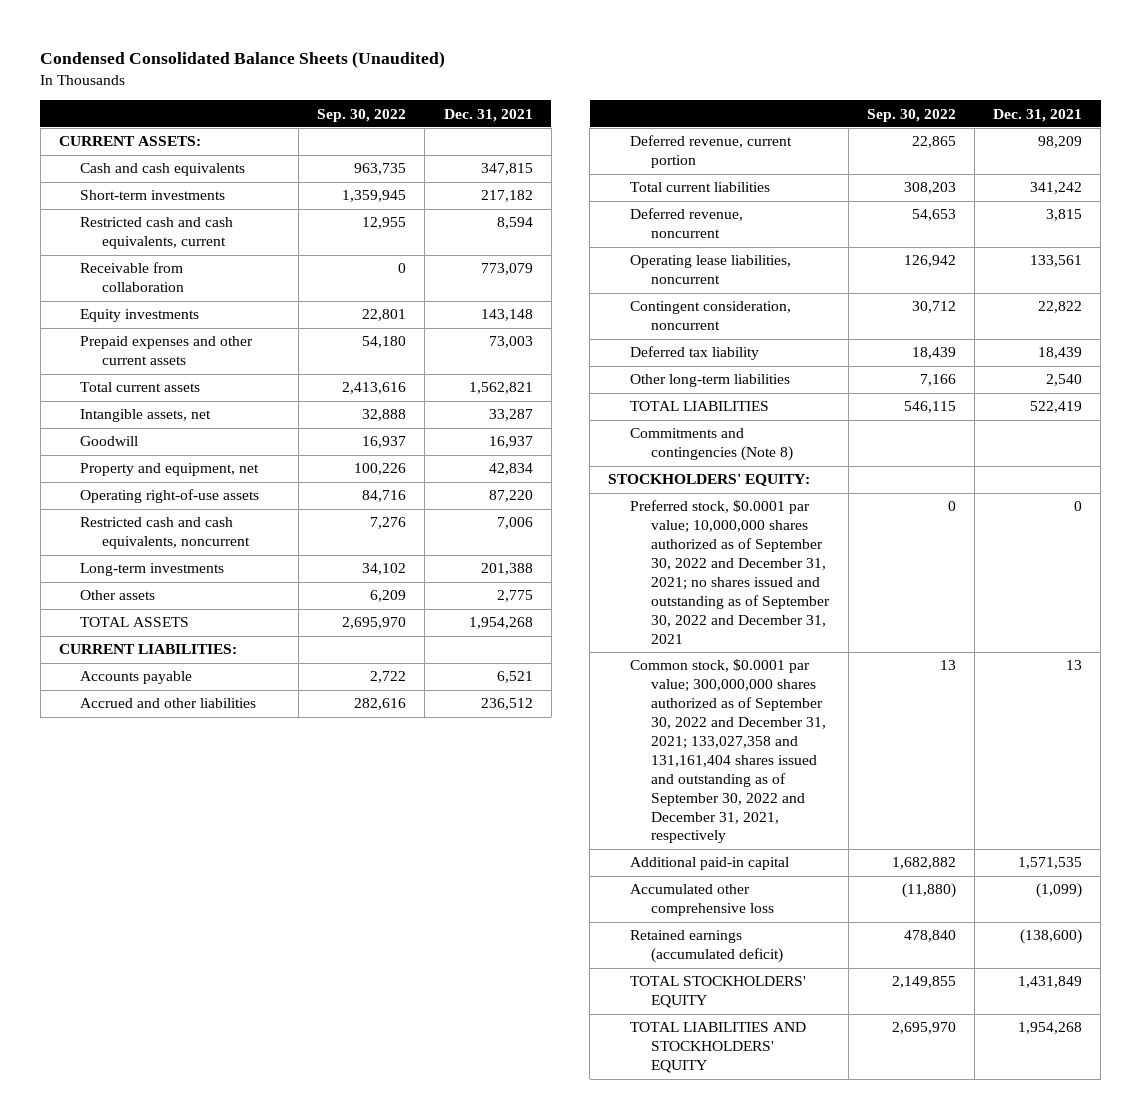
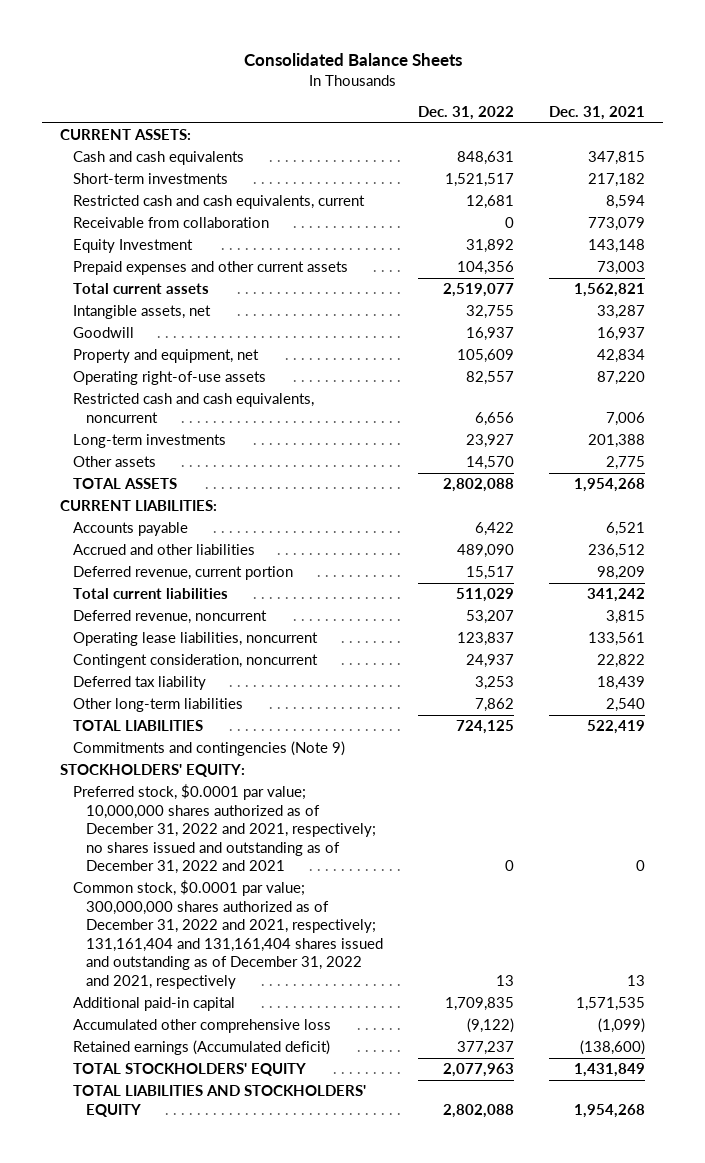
[40,51,446,69] Condensed Consolidated Balance Sheets (Unaudited) -> [243,52,462,66] Consolidated Balance Sheets
[317,108,407,122] Sep. 30, 2022 -> none
none -> [418,105,515,120] Dec. 31, 2022
[80,309,200,323] Equity investments -> [73,239,194,254] Equity Investment
[629,428,794,462] Commitments and contingencies (Note 8) -> [73,741,346,757] Commitments and contingencies (Note 9)
[629,500,831,644] Preferred stock, $0.0001 par value; 10,000,000 shares authorized as of September 30, 2022 and December 31, 2021; no shares issued and outstanding as of September 30, 2022 and December 31, 2021 -> [73,784,377,875] Preferred stock, $0.0001 par value; 10,000,000 shares authorized as of December 31, 2022 and 2021, respectively; no shares issued and outstanding as of December 31, 2022 and 2021
[629,659,827,844] Common stock, $0.0001 par value; 300,000,000 shares authorized as of September 30, 2022 and December 31, 2021; 133,027,358 and 131,161,404 shares issued and outstanding as of September 30, 2022 and December 31, 2021, respectively -> [73,880,384,989] Common stock, $0.0001 par value; 300,000,000 shares authorized as of December 31, 2022 and 2021, respectively; 131,161,404 and 131,161,404 shares issued and outstanding as of December 31, 2022 and 2021, respectively
[629,930,784,964] Retained earnings (accumulated deficit) -> [73,1040,331,1056] Retained earnings (Accumulated deficit)

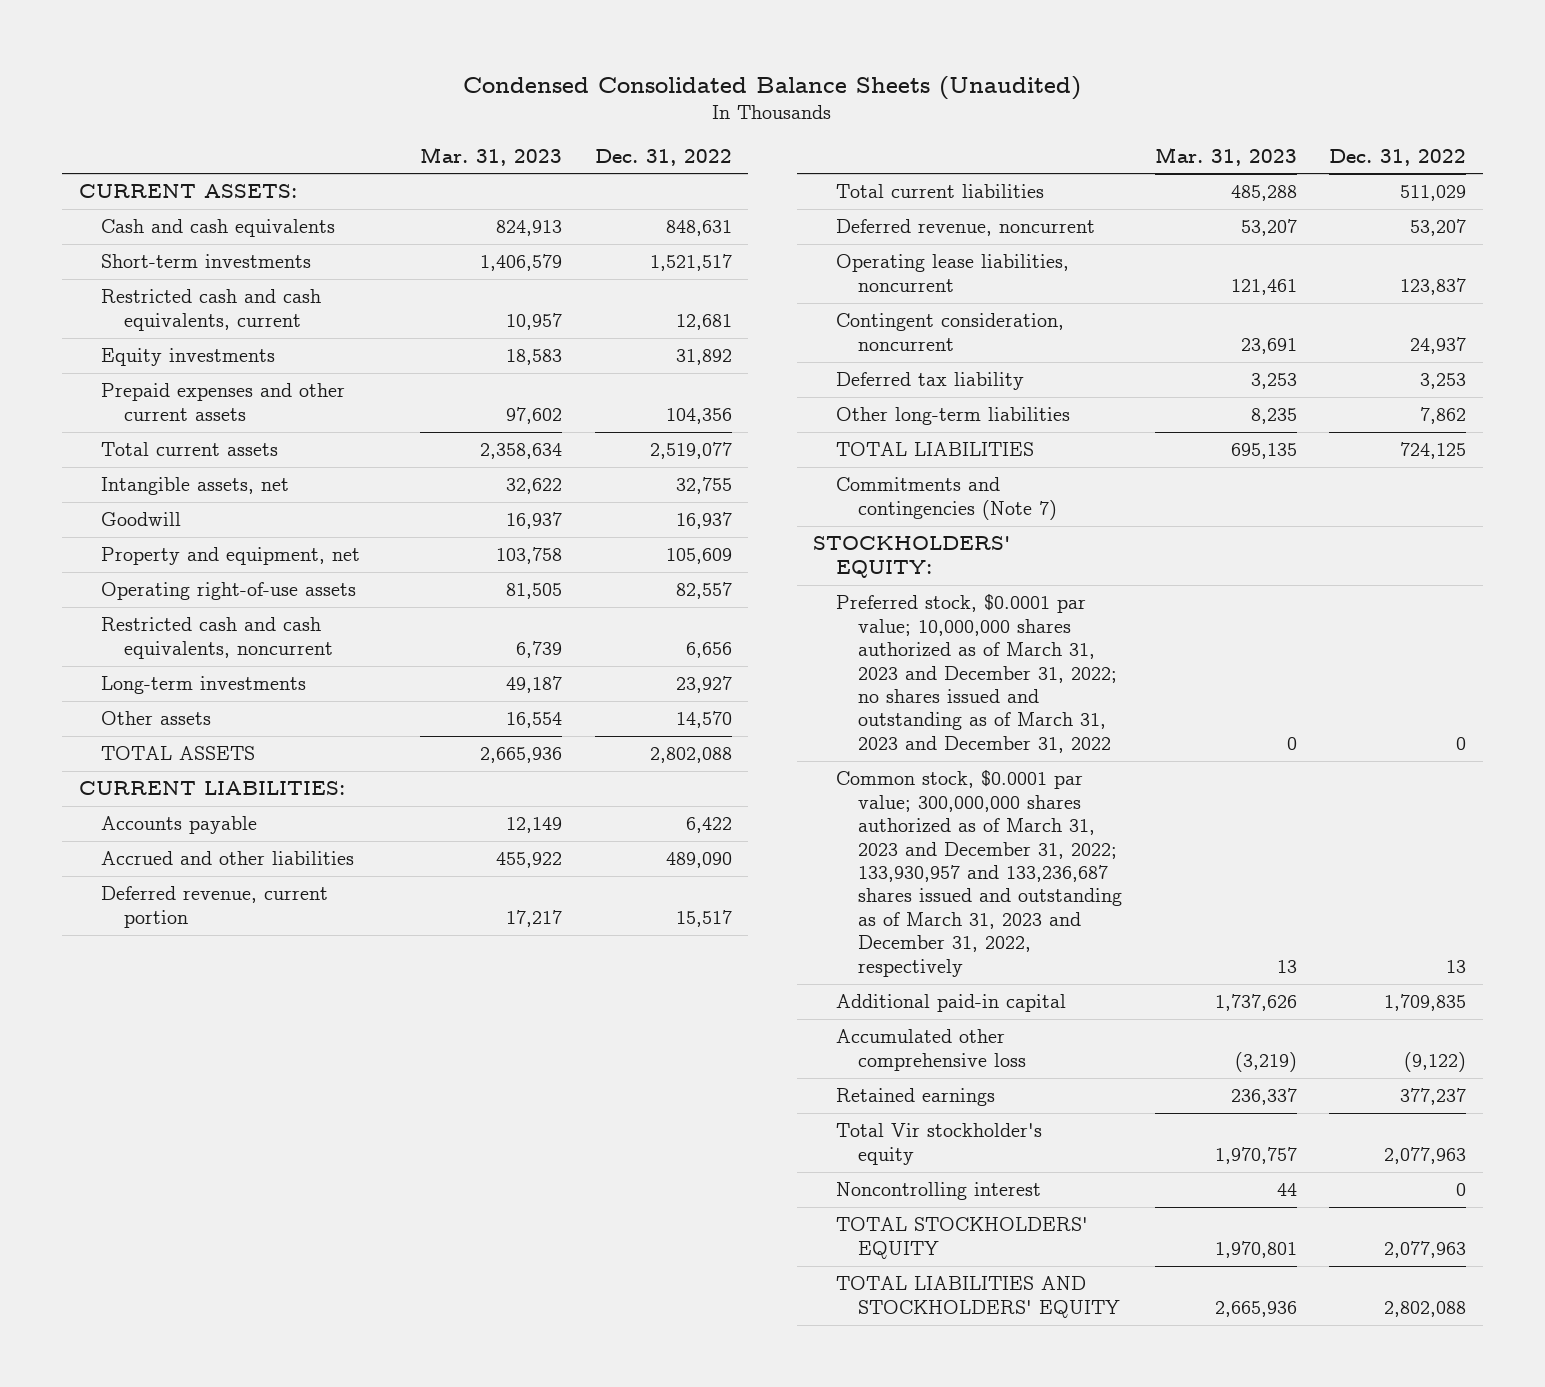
[243,52,462,66] Consolidated Balance Sheets -> [463,75,1082,100] Condensed Consolidated Balance Sheets (Unaudited)
[549,105,646,120] Dec. 31, 2021 -> none
none -> [420,146,563,166] Mar. 31, 2023
[73,217,270,229] Receivable from collaboration -> none
[73,239,194,254] Equity Investment -> [101,348,276,367] Equity investments
[73,741,346,757] Commitments and contingencies (Note 9) -> [835,477,1058,520] Commitments and contingencies (Note 7)
[73,784,377,875] Preferred stock, $0.0001 par value; 10,000,000 shares authorized as of December 31, 2022 and 2021, respectively; no shares issued and outstanding as of December 31, 2022 and 2021 -> [835,594,1118,753] Preferred stock, $0.0001 par value; 10,000,000 shares authorized as of March 31, 2023 and December 31, 2022; no shares issued and outstanding as of March 31, 2023 and December 31, 2022
[73,880,384,989] Common stock, $0.0001 par value; 300,000,000 shares authorized as of December 31, 2022 and 2021, respectively; 131,161,404 and 131,161,404 shares issued and outstanding as of December 31, 2022 and 2021, respectively -> [835,770,1123,977] Common stock, $0.0001 par value; 300,000,000 shares authorized as of March 31, 2023 and December 31, 2022; 133,930,957 and 133,236,687 shares issued and outstanding as of March 31, 2023 and December 31, 2022, respectively
[73,1040,331,1056] Retained earnings (Accumulated deficit) -> [835,1088,995,1107] Retained earnings
none -> [835,1123,1042,1165] Total Vir stockholder's equity
none -> [835,1182,1041,1201] Noncontrolling interest

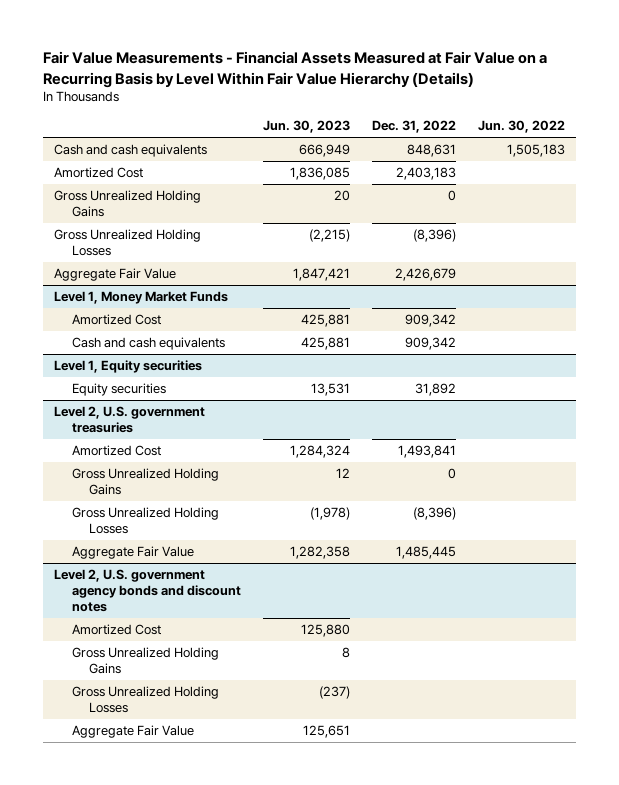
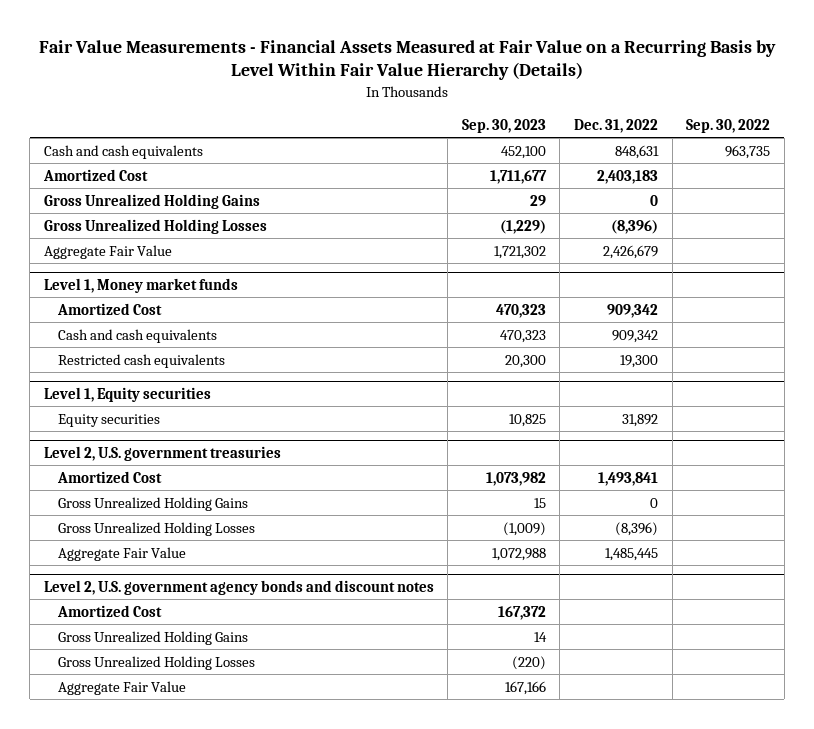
[262,120,350,134] Jun. 30, 2023 -> none
[477,120,565,134] Jun. 30, 2022 -> none
none -> [461,118,546,133] Sep. 30, 2023
none -> [686,118,771,133] Sep. 30, 2022
[54,291,229,305] Level 1, Money Market Funds -> [43,277,238,293] Level 1, Money market funds
none -> [58,353,226,368] Restricted cash equivalents

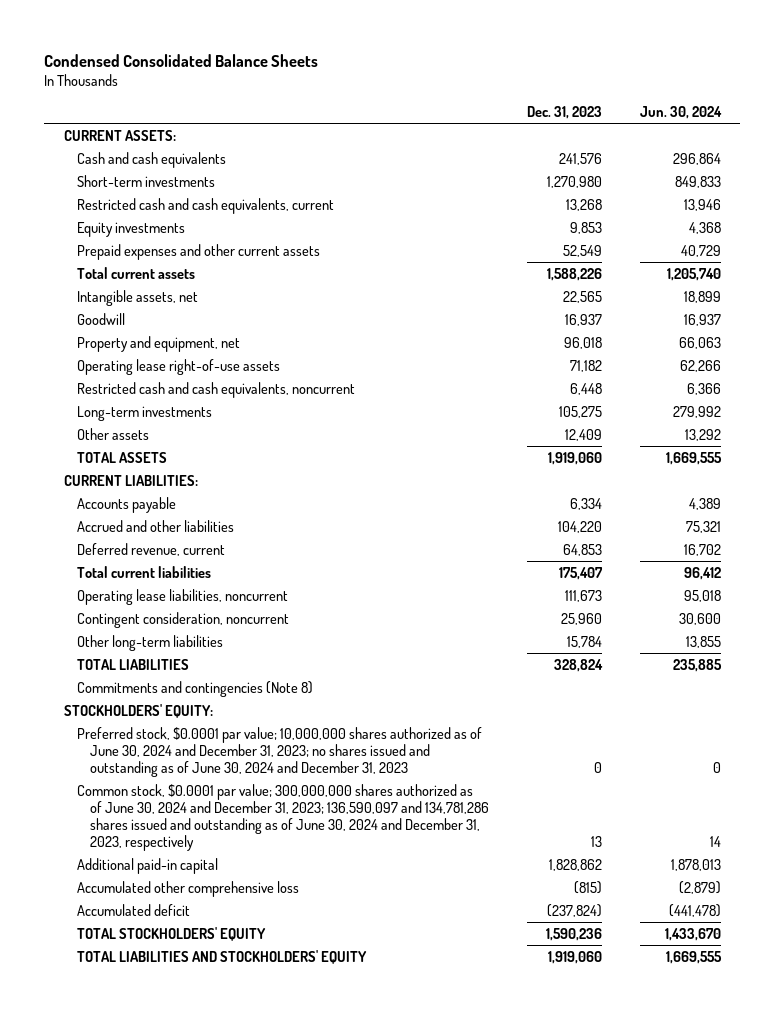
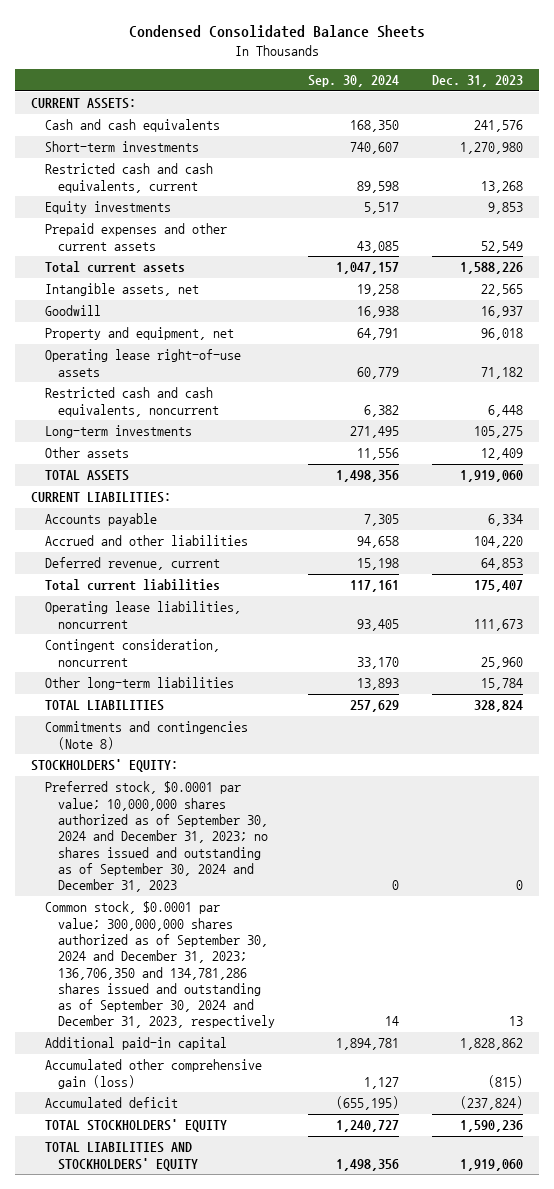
[639,106,722,120] Jun. 30, 2024 -> none
none -> [307,75,399,88] Sep. 30, 2024
[76,726,482,777] Preferred stock, $0.0001 par value; 10,000,000 shares authorized as of June 30, 2024 and December 31, 2023; no shares issued and outstanding as of June 30, 2024 and December 31, 2023 -> [44,781,268,893] Preferred stock, $0.0001 par value; 10,000,000 shares authorized as of September 30, 2024 and December 31, 2023; no shares issued and outstanding as of September 30, 2024 and December 31, 2023
[76,783,489,851] Common stock, $0.0001 par value; 300,000,000 shares authorized as of June 30, 2024 and December 31, 2023; 136,590,097 and 134,781,286 shares issued and outstanding as of June 30, 2024 and December 31, 2023, respectively -> [44,901,275,1029] Common stock, $0.0001 par value; 300,000,000 shares authorized as of September 30, 2024 and December 31, 2023; 136,706,350 and 134,781,286 shares issued and outstanding as of September 30, 2024 and December 31, 2023, respectively
[76,880,299,897] Accumulated other comprehensive loss -> [44,1059,262,1089] Accumulated other comprehensive gain (loss)

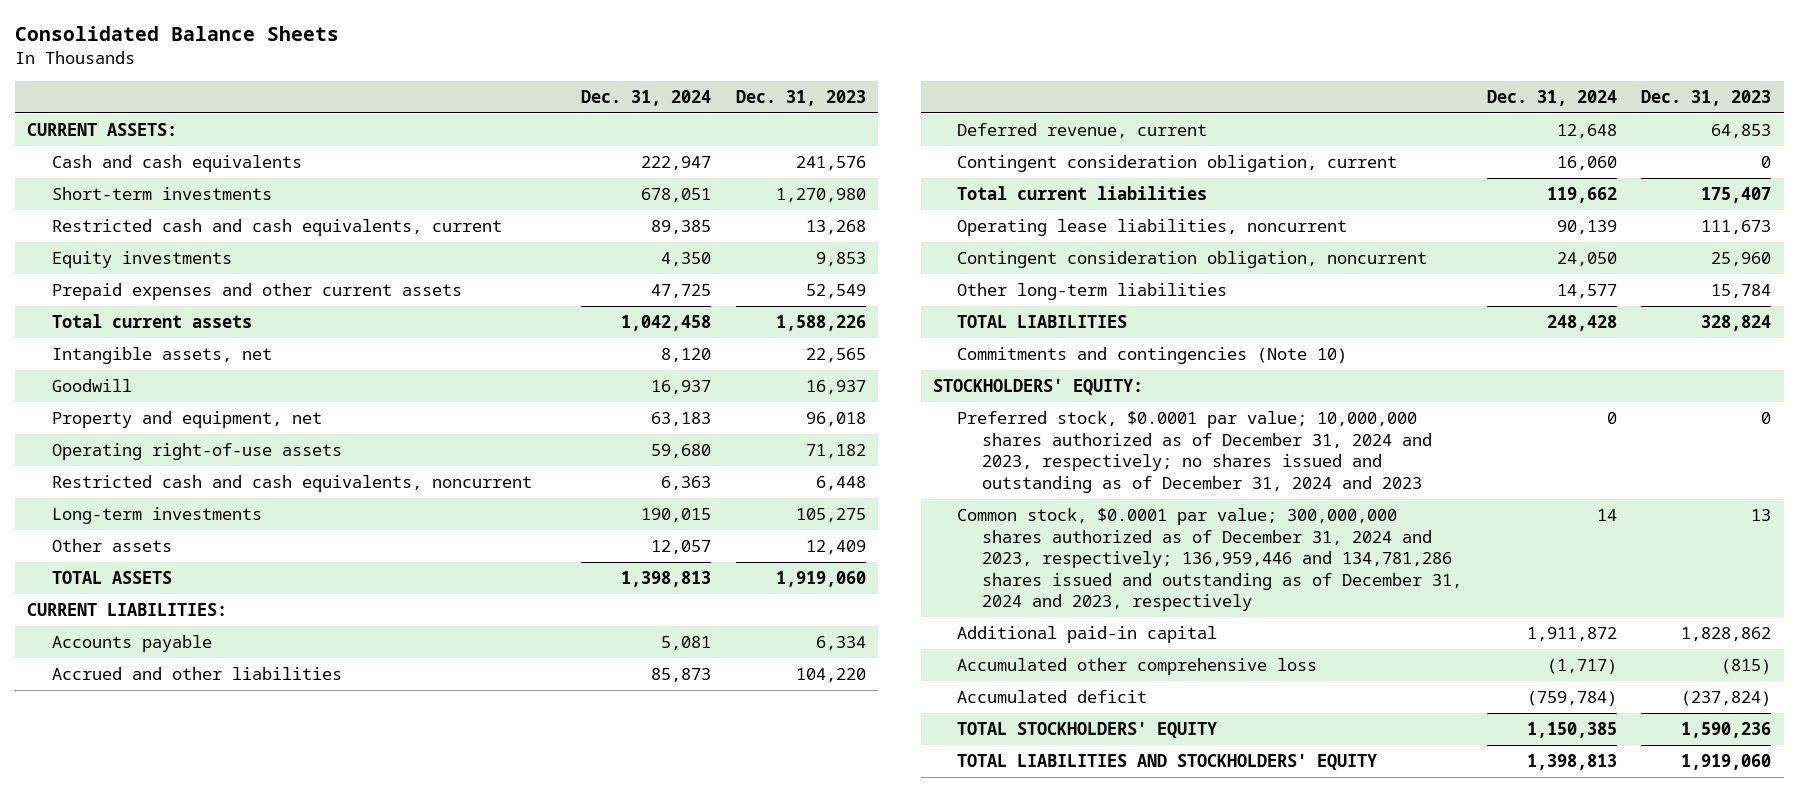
[129,25,426,39] Condensed Consolidated Balance Sheets -> [14,26,339,42] Consolidated Balance Sheets
[307,75,399,88] Sep. 30, 2024 -> none
none -> [580,89,711,106] Dec. 31, 2024
[44,349,241,377] Operating lease right-of-use assets -> [51,443,342,461] Operating right-of-use assets
none -> [957,155,1398,173] Contingent consideration obligation, current
[44,639,220,667] Contingent consideration, noncurrent -> [957,251,1428,269] Contingent consideration obligation, noncurrent
[44,721,248,750] Commitments and contingencies (Note 8) -> [957,347,1348,365] Commitments and contingencies (Note 10)
[44,781,268,893] Preferred stock, $0.0001 par value; 10,000,000 shares authorized as of September 30, 2024 and December 31, 2023; no shares issued and outstanding as of September 30, 2024 and December 31, 2023 -> [957,411,1432,493] Preferred stock, $0.0001 par value; 10,000,000 shares authorized as of December 31, 2024 and 2023, respectively; no shares issued and outstanding as of December 31, 2024 and 2023
[44,901,275,1029] Common stock, $0.0001 par value; 300,000,000 shares authorized as of September 30, 2024 and December 31, 2023; 136,706,350 and 134,781,286 shares issued and outstanding as of September 30, 2024 and December 31, 2023, respectively -> [957,508,1462,612] Common stock, $0.0001 par value; 300,000,000 shares authorized as of December 31, 2024 and 2023, respectively; 136,959,446 and 134,781,286 shares issued and outstanding as of December 31, 2024 and 2023, respectively
[44,1059,262,1089] Accumulated other comprehensive gain (loss) -> [957,658,1318,676] Accumulated other comprehensive loss

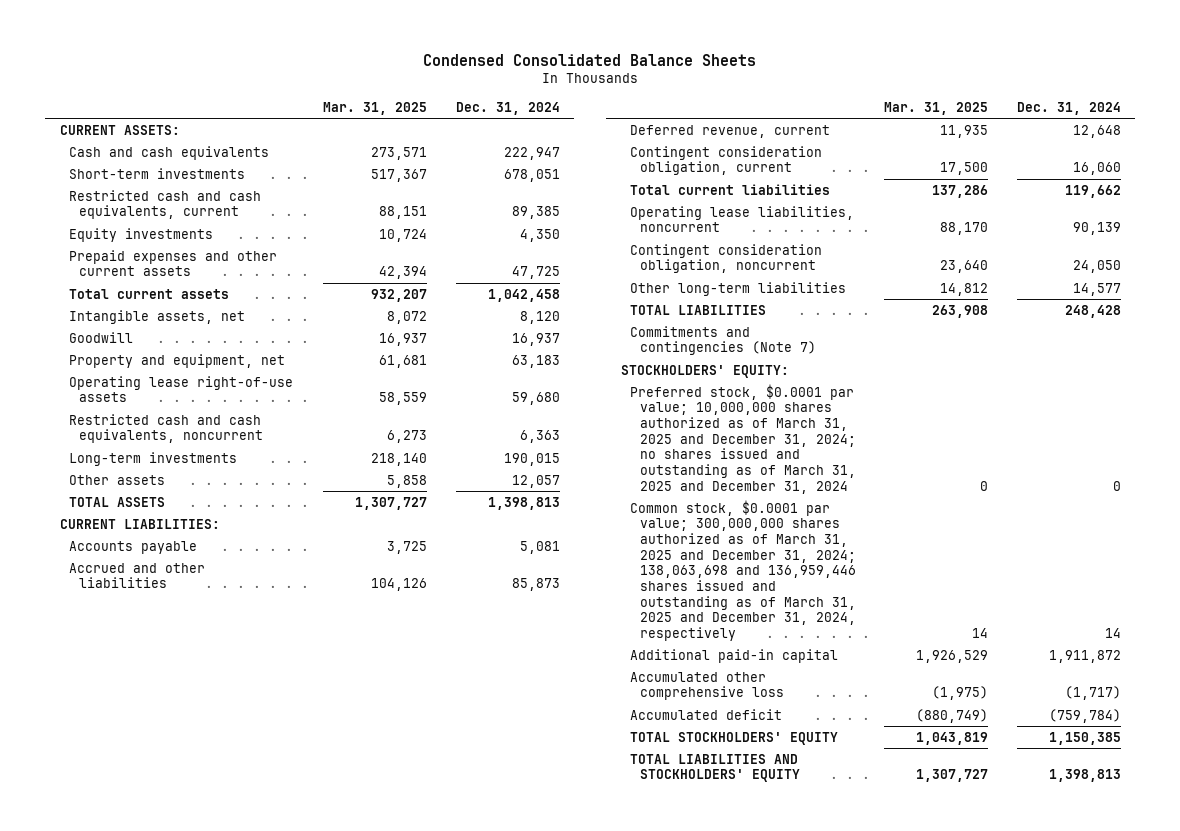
[14,26,339,42] Consolidated Balance Sheets -> [423,53,757,66] Condensed Consolidated Balance Sheets
[735,89,866,106] Dec. 31, 2023 -> none
none -> [323,102,428,116] Mar. 31, 2025
[51,443,342,461] Operating right-of-use assets -> [69,375,294,403] Operating lease right-of-use assets
[957,347,1348,365] Commitments and contingencies (Note 10) -> [630,325,817,356] Commitments and contingencies (Note 7)
[957,411,1432,493] Preferred stock, $0.0001 par value; 10,000,000 shares authorized as of December 31, 2024 and 2023, respectively; no shares issued and outstanding as of December 31, 2024 and 2023 -> [630,383,857,494] Preferred stock, $0.0001 par value; 10,000,000 shares authorized as of March 31, 2025 and December 31, 2024; no shares issued and outstanding as of March 31, 2025 and December 31, 2024
[957,508,1462,612] Common stock, $0.0001 par value; 300,000,000 shares authorized as of December 31, 2024 and 2023, respectively; 136,959,446 and 134,781,286 shares issued and outstanding as of December 31, 2024 and 2023, respectively -> [630,499,857,641] Common stock, $0.0001 par value; 300,000,000 shares authorized as of March 31, 2025 and December 31, 2024; 138,063,698 and 136,959,446 shares issued and outstanding as of March 31, 2025 and December 31, 2024, respectively

